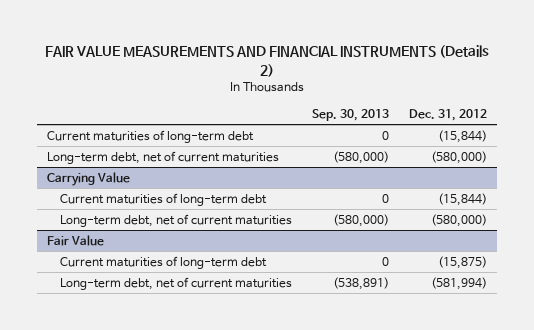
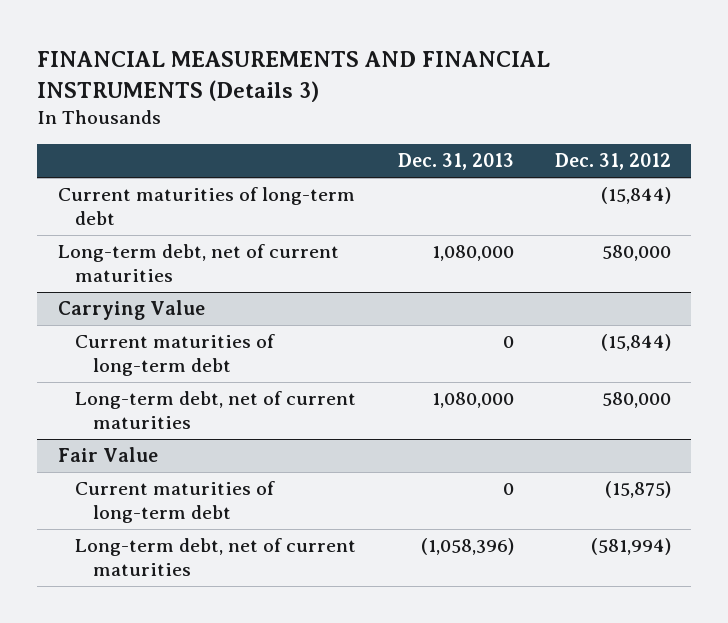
[45,44,490,77] FAIR VALUE MEASUREMENTS AND FINANCIAL INSTRUMENTS (Details 2) -> [37,51,551,102] FINANCIAL MEASUREMENTS AND FINANCIAL INSTRUMENTS (Details 3)
[311,109,389,122] Sep. 30, 2013 -> none
none -> [397,153,514,171] Dec. 31, 2013
[431,151,488,165] (580,000) -> [601,245,671,262] 580,000
[431,214,488,228] (580,000) -> [601,392,671,409] 580,000

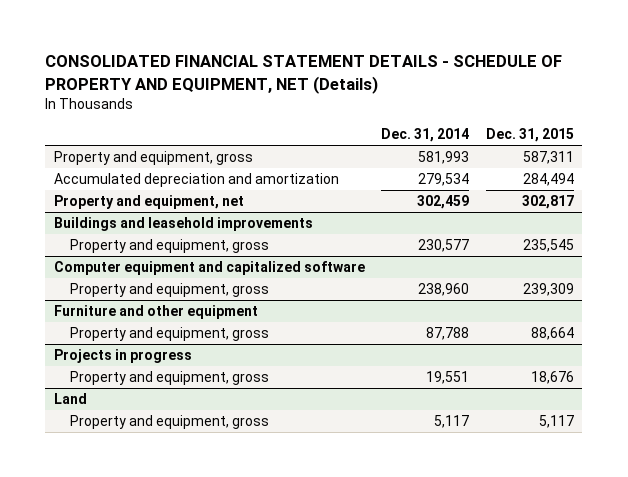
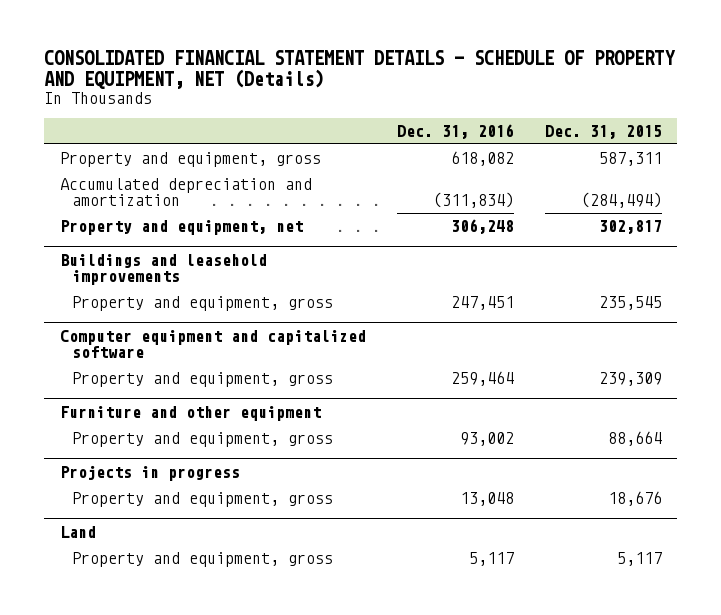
[381,128,470,143] Dec. 31, 2014 -> none
none -> [396,123,514,139] Dec. 31, 2016
[523,173,575,187] 284,494 -> [580,191,662,208] (284,494)

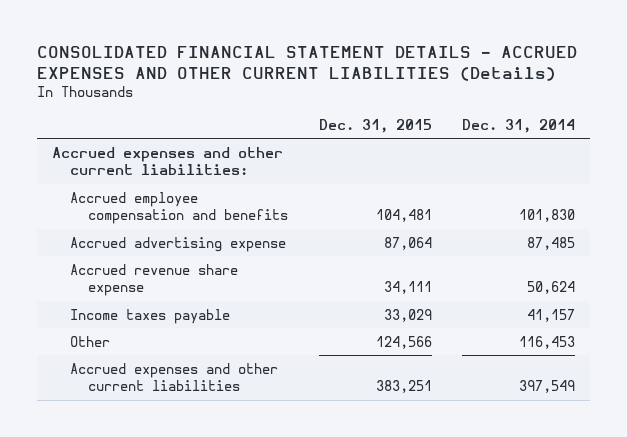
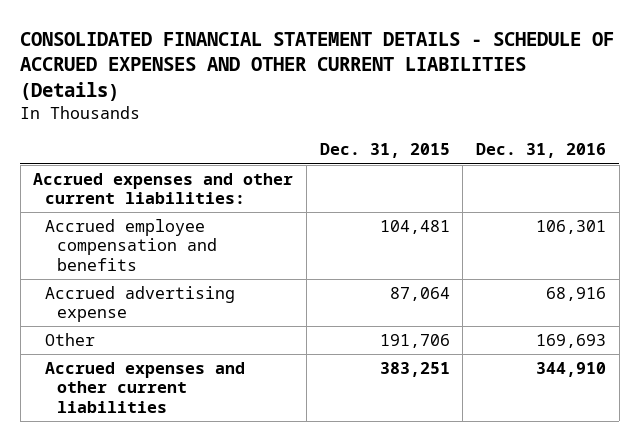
[37,46,578,82] CONSOLIDATED FINANCIAL STATEMENT DETAILS - ACCRUED EXPENSES AND OTHER CURRENT LIABILITIES (Details) -> [20,31,615,101] CONSOLIDATED FINANCIAL STATEMENT DETAILS - SCHEDULE OF ACCRUED EXPENSES AND OTHER CURRENT LIABILITIES (Details)
[461,118,575,133] Dec. 31, 2014 -> none
none -> [476,143,607,159] Dec. 31, 2016
[70,263,239,297] Accrued revenue share expense -> none
[70,308,231,324] Income taxes payable -> none
[375,335,432,349] 124,566 -> [379,333,450,348] 191,706

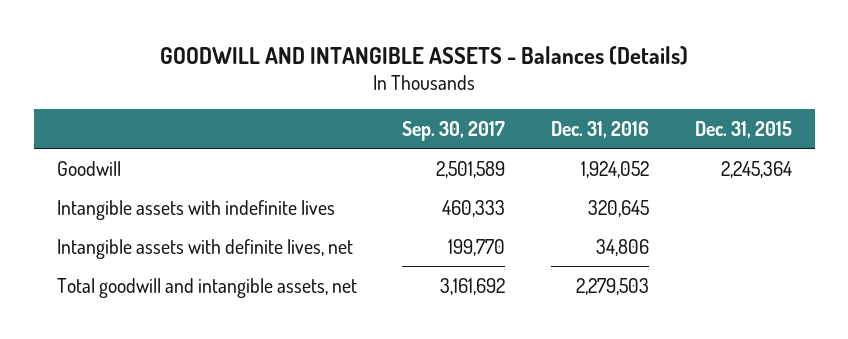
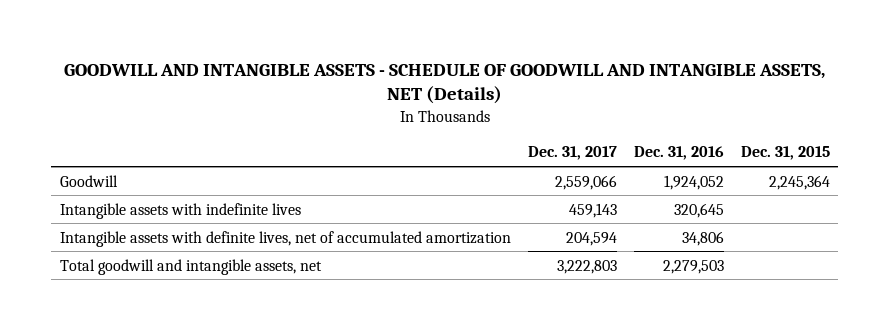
[160,45,689,65] GOODWILL AND INTANGIBLE ASSETS - Balances (Details) -> [63,63,825,105] GOODWILL AND INTANGIBLE ASSETS - SCHEDULE OF GOODWILL AND INTANGIBLE ASSETS, NET (Details)
[402,120,506,141] Sep. 30, 2017 -> none
none -> [527,146,617,161] Dec. 31, 2017
[56,238,353,259] Intangible assets with definite lives, net -> [59,230,511,247] Intangible assets with definite lives, net of accumulated amortization

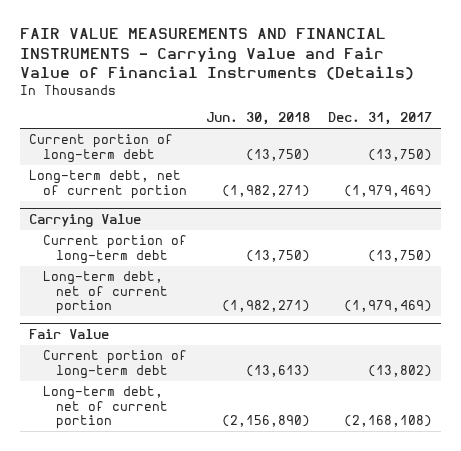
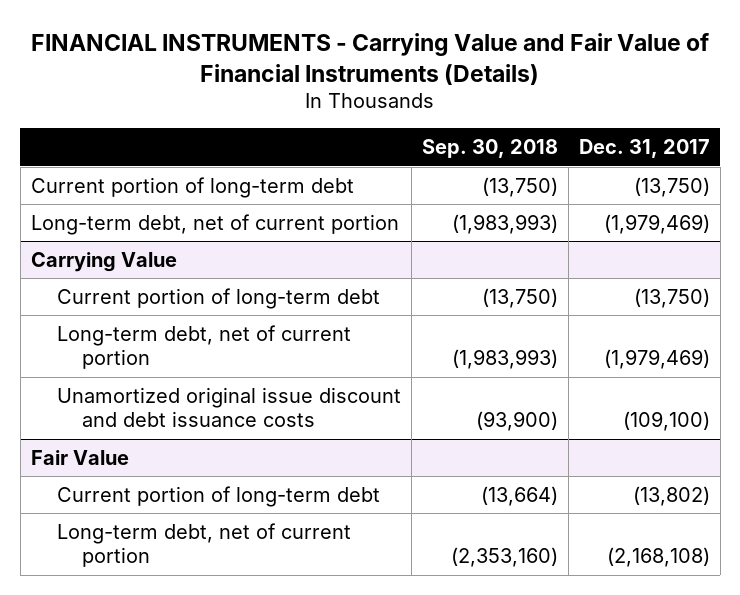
[19,28,414,80] FAIR VALUE MEASUREMENTS AND FINANCIAL INSTRUMENTS - Carrying Value and Fair Value of Financial Instruments (Details) -> [31,33,710,85] FINANCIAL INSTRUMENTS - Carrying Value and Fair Value of Financial Instruments (Details)
[205,112,310,126] Jun. 30, 2018 -> none
none -> [421,139,558,159] Sep. 30, 2018
none -> [56,386,401,428] Unamortized original issue discount and debt issuance costs

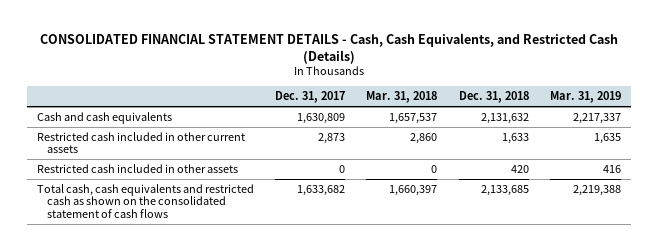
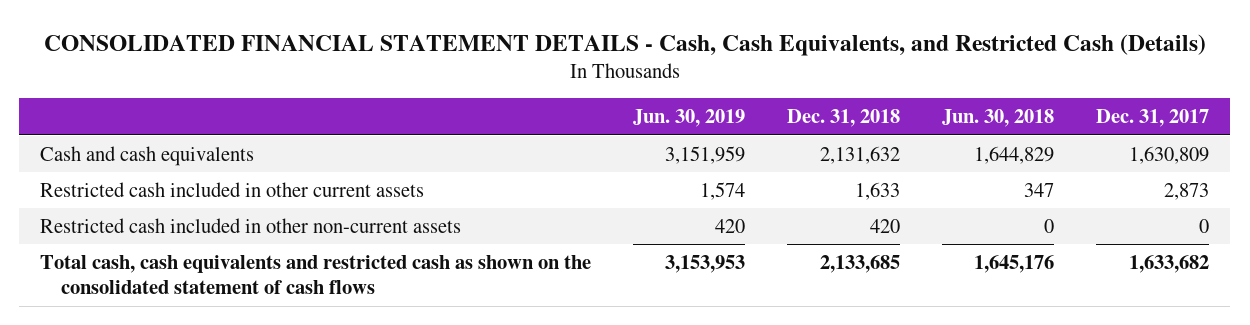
[366,91,438,104] Mar. 31, 2018 -> none
[549,91,621,104] Mar. 31, 2019 -> none
none -> [633,109,746,128] Jun. 30, 2019
none -> [942,109,1055,128] Jun. 30, 2018
[37,163,239,173] Restricted cash included in other assets -> [40,217,462,233] Restricted cash included in other non-current assets

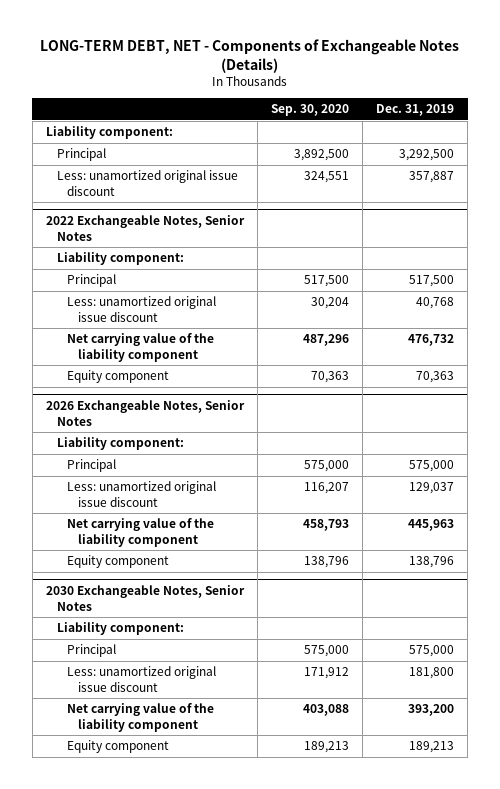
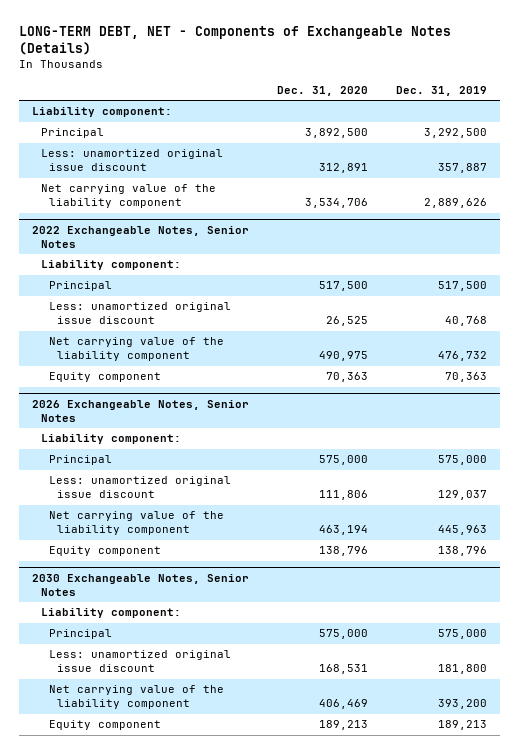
[271,104,350,117] Sep. 30, 2020 -> none
none -> [277,85,369,96] Dec. 31, 2020
none -> [40,184,216,209] Net carrying value of the liability component

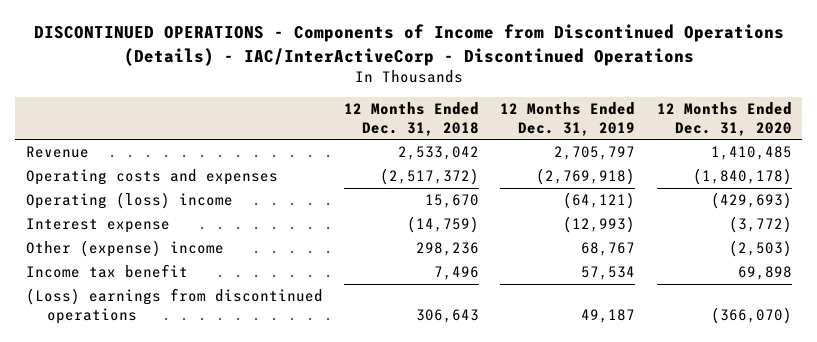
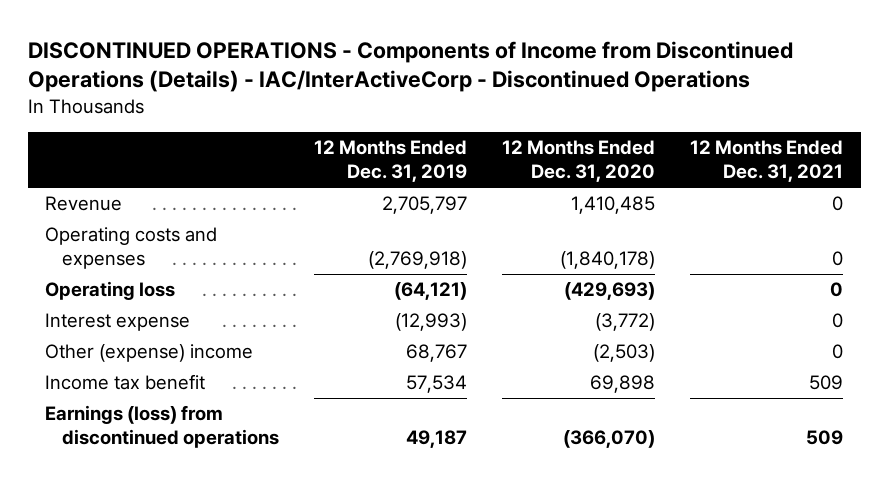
[344,101,480,136] 12 Months Ended Dec. 31, 2018 -> none
none -> [690,140,844,183] 12 Months Ended Dec. 31, 2021
[25,192,233,210] Operating (loss) income -> [45,281,176,301] Operating loss
[25,288,323,324] (Loss) earnings from discontinued operations -> [45,405,280,449] Earnings (loss) from discontinued operations

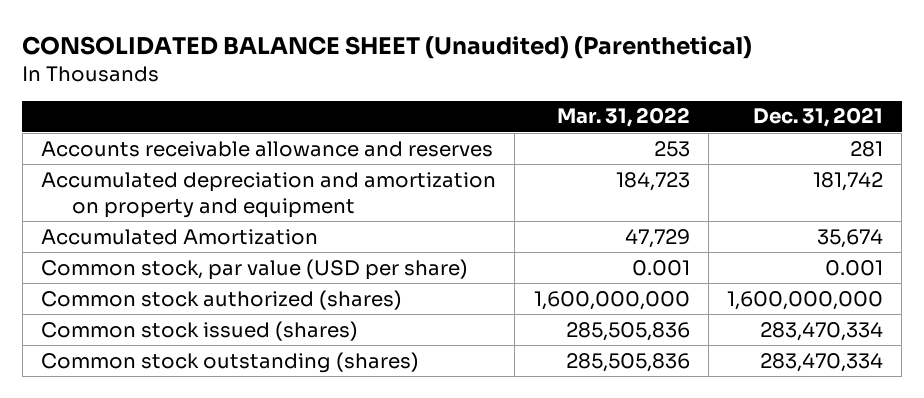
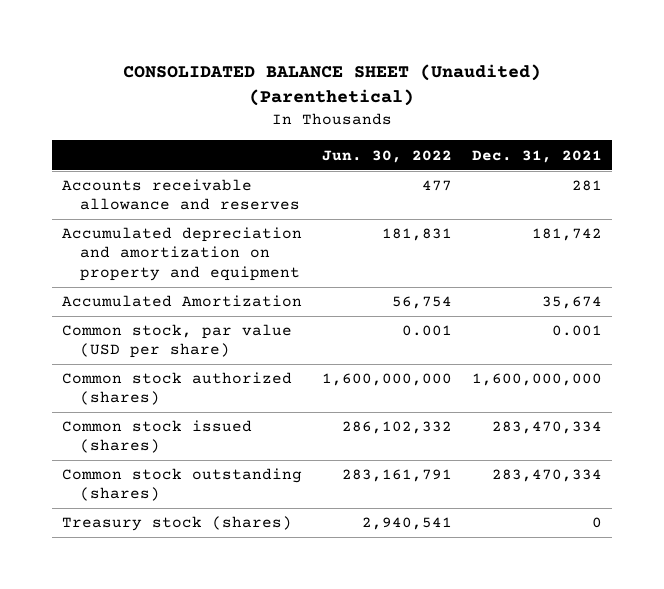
[556,107,690,128] Mar. 31, 2022 -> none
none -> [322,149,453,163] Jun. 30, 2022
none -> [62,516,293,532] Treasury stock (shares)

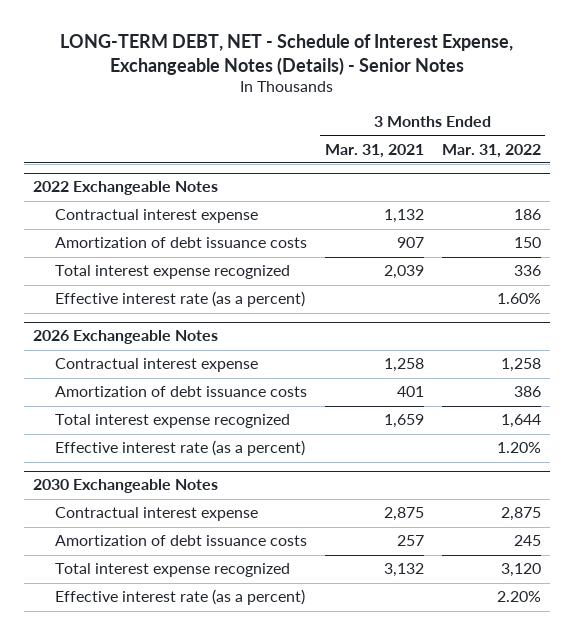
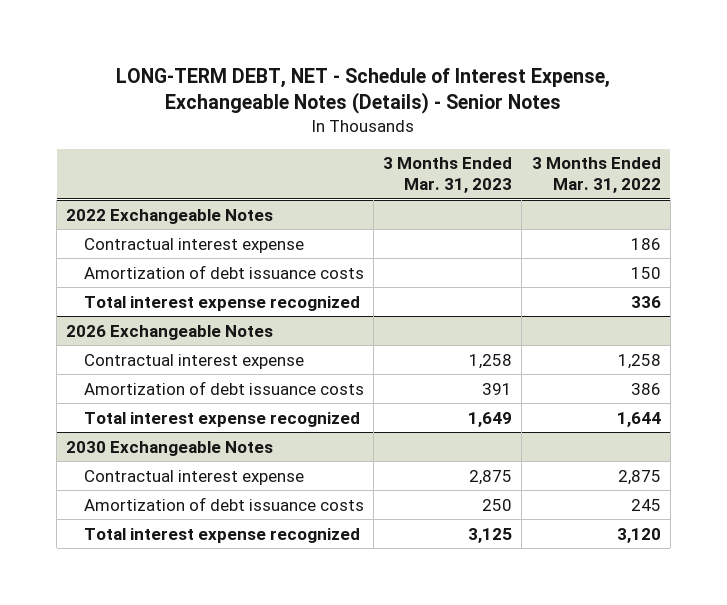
[324,143,424,158] Mar. 31, 2021 -> none
none -> [383,157,513,194] 3 Months Ended Mar. 31, 2023
[55,291,306,308] Effective interest rate (as a percent) -> none
[55,440,306,457] Effective interest rate (as a percent) -> none
[55,589,306,606] Effective interest rate (as a percent) -> none

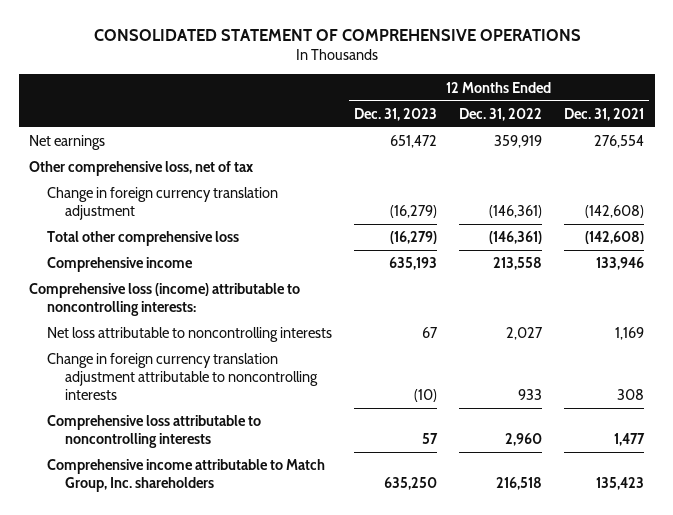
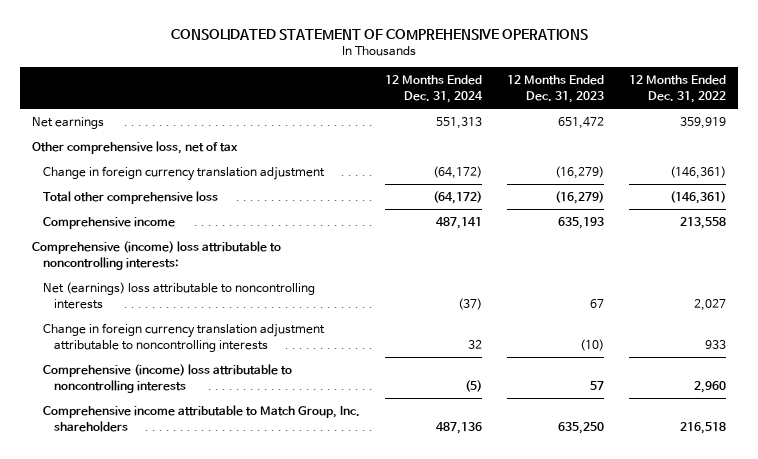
[563,107,644,121] Dec. 31, 2021 -> none
none -> [385,75,484,104] 12 Months Ended Dec. 31, 2024
[29,283,301,317] Comprehensive loss (income) attributable to noncontrolling interests: -> [32,241,282,270] Comprehensive (income) loss attributable to noncontrolling interests:
[47,327,333,343] Net loss attributable to noncontrolling interests -> [43,282,316,309] Net (earnings) loss attributable to noncontrolling interests
[47,415,262,449] Comprehensive loss attributable to noncontrolling interests -> [43,364,293,393] Comprehensive (income) loss attributable to noncontrolling interests

